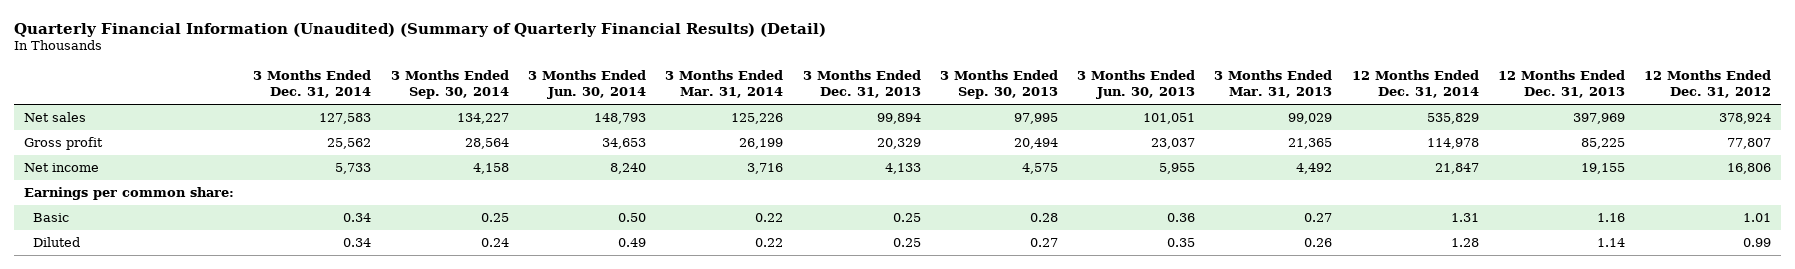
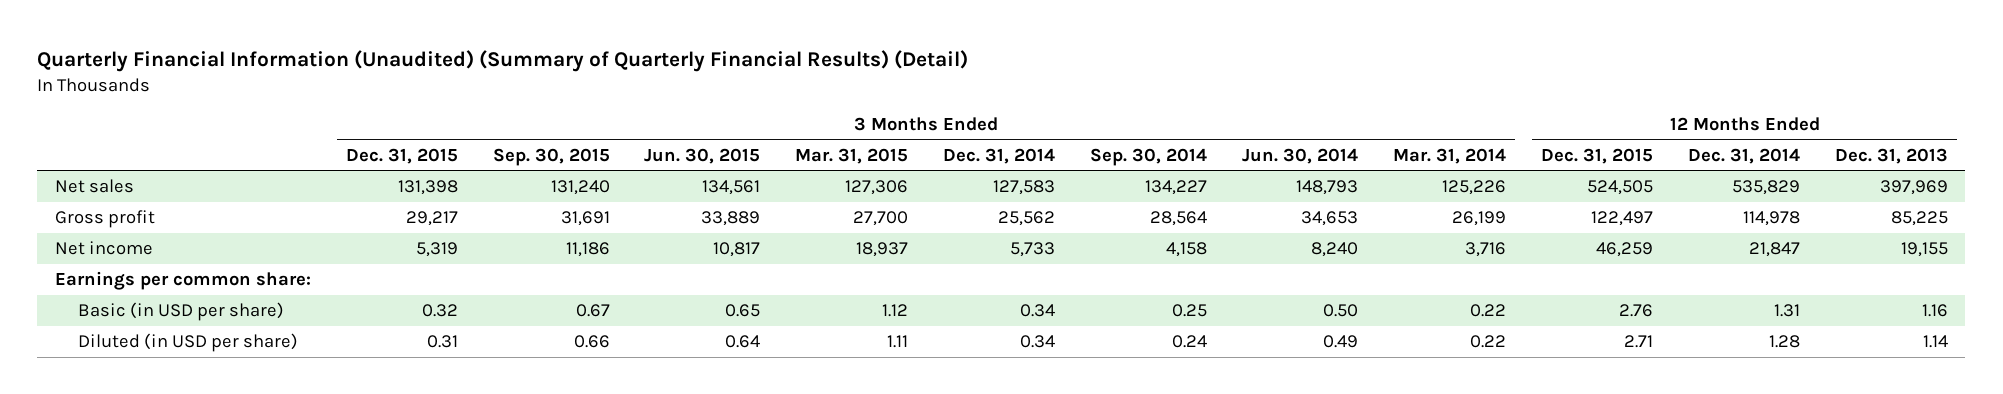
[802,70,921,99] 3 Months Ended Dec. 31, 2013 -> none
[939,70,1058,100] 3 Months Ended Sep. 30, 2013 -> none
[1077,70,1196,100] 3 Months Ended Jun. 30, 2013 -> none
[1214,70,1333,99] 3 Months Ended Mar. 31, 2013 -> none
[1644,70,1772,99] 12 Months Ended Dec. 31, 2012 -> none
none -> [345,147,458,164] Dec. 31, 2015
none -> [492,147,610,166] Sep. 30, 2015
none -> [644,147,761,164] Jun. 30, 2015
none -> [795,147,909,164] Mar. 31, 2015
none -> [1541,147,1654,164] Dec. 31, 2015
[32,213,69,223] Basic -> [78,302,285,322] Basic (in USD per share)
[32,237,80,248] Diluted -> [78,333,299,353] Diluted (in USD per share)

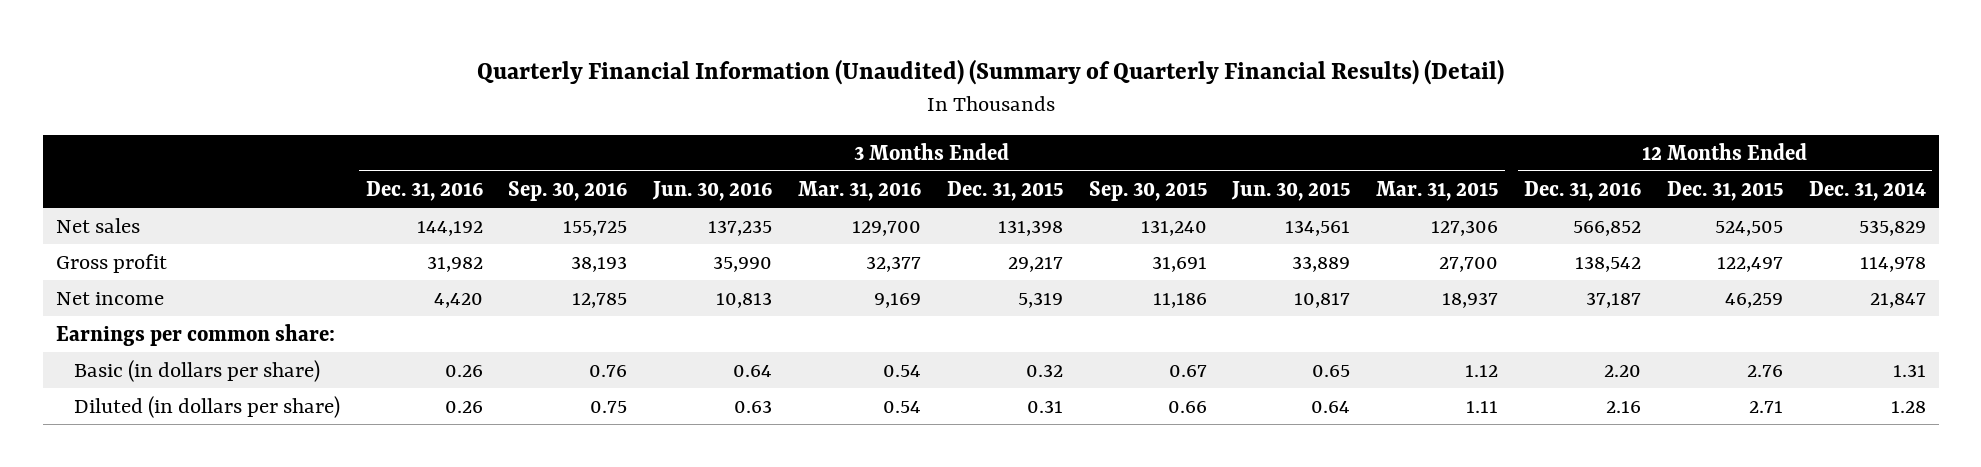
[943,147,1056,164] Dec. 31, 2014 -> none
[1090,147,1208,166] Sep. 30, 2014 -> none
[1242,147,1359,164] Jun. 30, 2014 -> none
[1393,147,1507,164] Mar. 31, 2014 -> none
[1834,147,1948,164] Dec. 31, 2013 -> none
none -> [365,180,483,201] Dec. 31, 2016
none -> [508,180,628,201] Sep. 30, 2016
none -> [652,180,773,201] Jun. 30, 2016
none -> [797,180,921,201] Mar. 31, 2016
none -> [1524,180,1642,201] Dec. 31, 2016
[78,302,285,322] Basic (in USD per share) -> [73,359,320,382] Basic (in dollars per share)
[78,333,299,353] Diluted (in USD per share) -> [73,395,340,418] Diluted (in dollars per share)

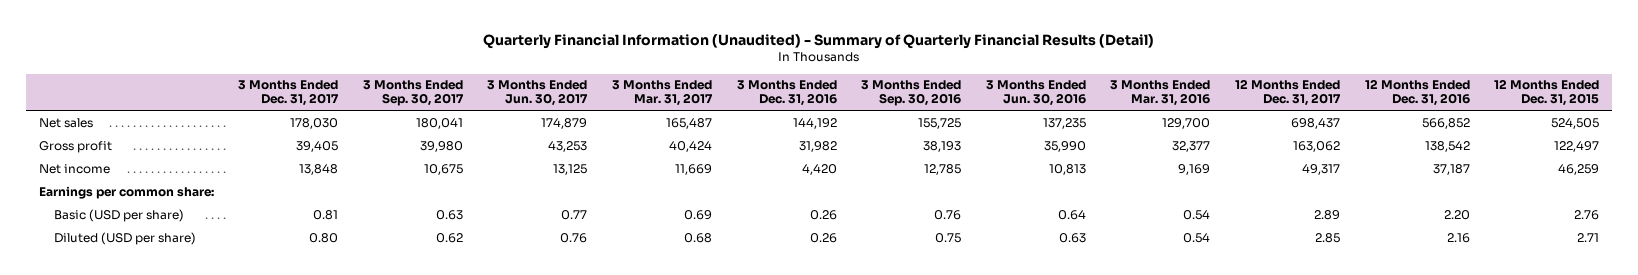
[476,59,1504,86] Quarterly Financial Information (Unaudited) (Summary of Quarterly Financial Results) (Detail) -> [482,34,1154,50] Quarterly Financial Information (Unaudited) - Summary of Quarterly Financial Results (Detail)
[946,180,1063,201] Dec. 31, 2015 -> none
[1088,180,1207,201] Sep. 30, 2015 -> none
[1231,180,1351,201] Jun. 30, 2015 -> none
[1376,180,1499,201] Mar. 31, 2015 -> none
[1808,180,1926,201] Dec. 31, 2014 -> none
none -> [238,80,340,107] 3 Months Ended Dec. 31, 2017
none -> [362,80,464,107] 3 Months Ended Sep. 30, 2017
none -> [487,80,589,107] 3 Months Ended Jun. 30, 2017
none -> [612,80,714,107] 3 Months Ended Mar. 31, 2017
none -> [1235,79,1342,107] 12 Months Ended Dec. 31, 2017
[73,359,320,382] Basic (in dollars per share) -> [53,208,184,222] Basic (USD per share)
[73,395,340,418] Diluted (in dollars per share) -> [53,231,196,245] Diluted (USD per share)

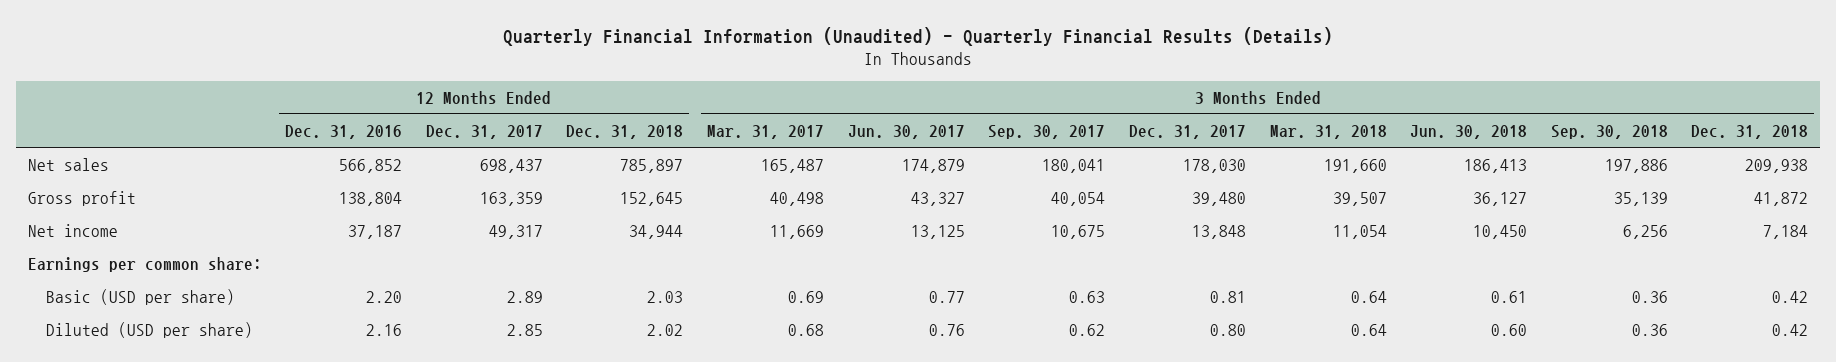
[482,34,1154,50] Quarterly Financial Information (Unaudited) - Summary of Quarterly Financial Results (Detail) -> [503,26,1334,46] Quarterly Financial Information (Unaudited) - Quarterly Financial Results (Details)
[736,80,837,107] 3 Months Ended Dec. 31, 2016 -> none
[861,80,962,107] 3 Months Ended Sep. 30, 2016 -> none
[985,80,1086,107] 3 Months Ended Jun. 30, 2016 -> none
[1110,80,1211,107] 3 Months Ended Mar. 31, 2016 -> none
[1494,79,1600,107] 12 Months Ended Dec. 31, 2015 -> none
none -> [566,124,684,139] Dec. 31, 2018
none -> [1269,124,1387,139] Mar. 31, 2018
none -> [1410,124,1528,139] Jun. 30, 2018
none -> [1550,124,1668,139] Sep. 30, 2018
none -> [1691,124,1809,139] Dec. 31, 2018
[296,140,339,152] 39,405 -> [1191,191,1246,206] 39,480
[419,140,463,152] 39,980 -> [1051,191,1106,206] 40,054
[548,140,588,152] 43,253 -> [910,191,965,206] 43,327
[669,140,713,152] 40,424 -> [770,191,825,206] 40,498
[1293,140,1341,152] 163,062 -> [479,191,543,206] 163,359
[1424,140,1470,152] 138,542 -> [339,191,403,206] 138,804

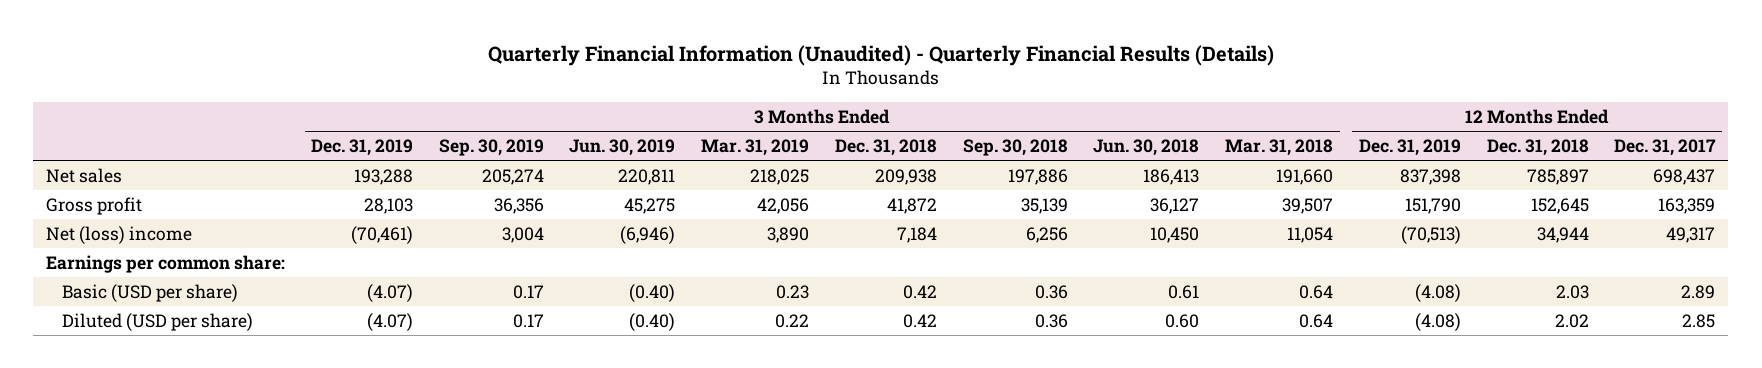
[285,124,403,139] Dec. 31, 2016 -> none
[707,124,825,139] Mar. 31, 2017 -> none
[847,124,965,139] Jun. 30, 2017 -> none
[988,124,1106,139] Sep. 30, 2017 -> none
[1128,124,1246,139] Dec. 31, 2017 -> none
none -> [310,138,413,156] Dec. 31, 2019
none -> [438,138,544,156] Sep. 30, 2019
none -> [569,138,676,156] Jun. 30, 2019
none -> [701,138,810,156] Mar. 31, 2019
none -> [1358,138,1461,156] Dec. 31, 2019
[27,223,118,237] Net income -> [46,225,193,244] Net (loss) income

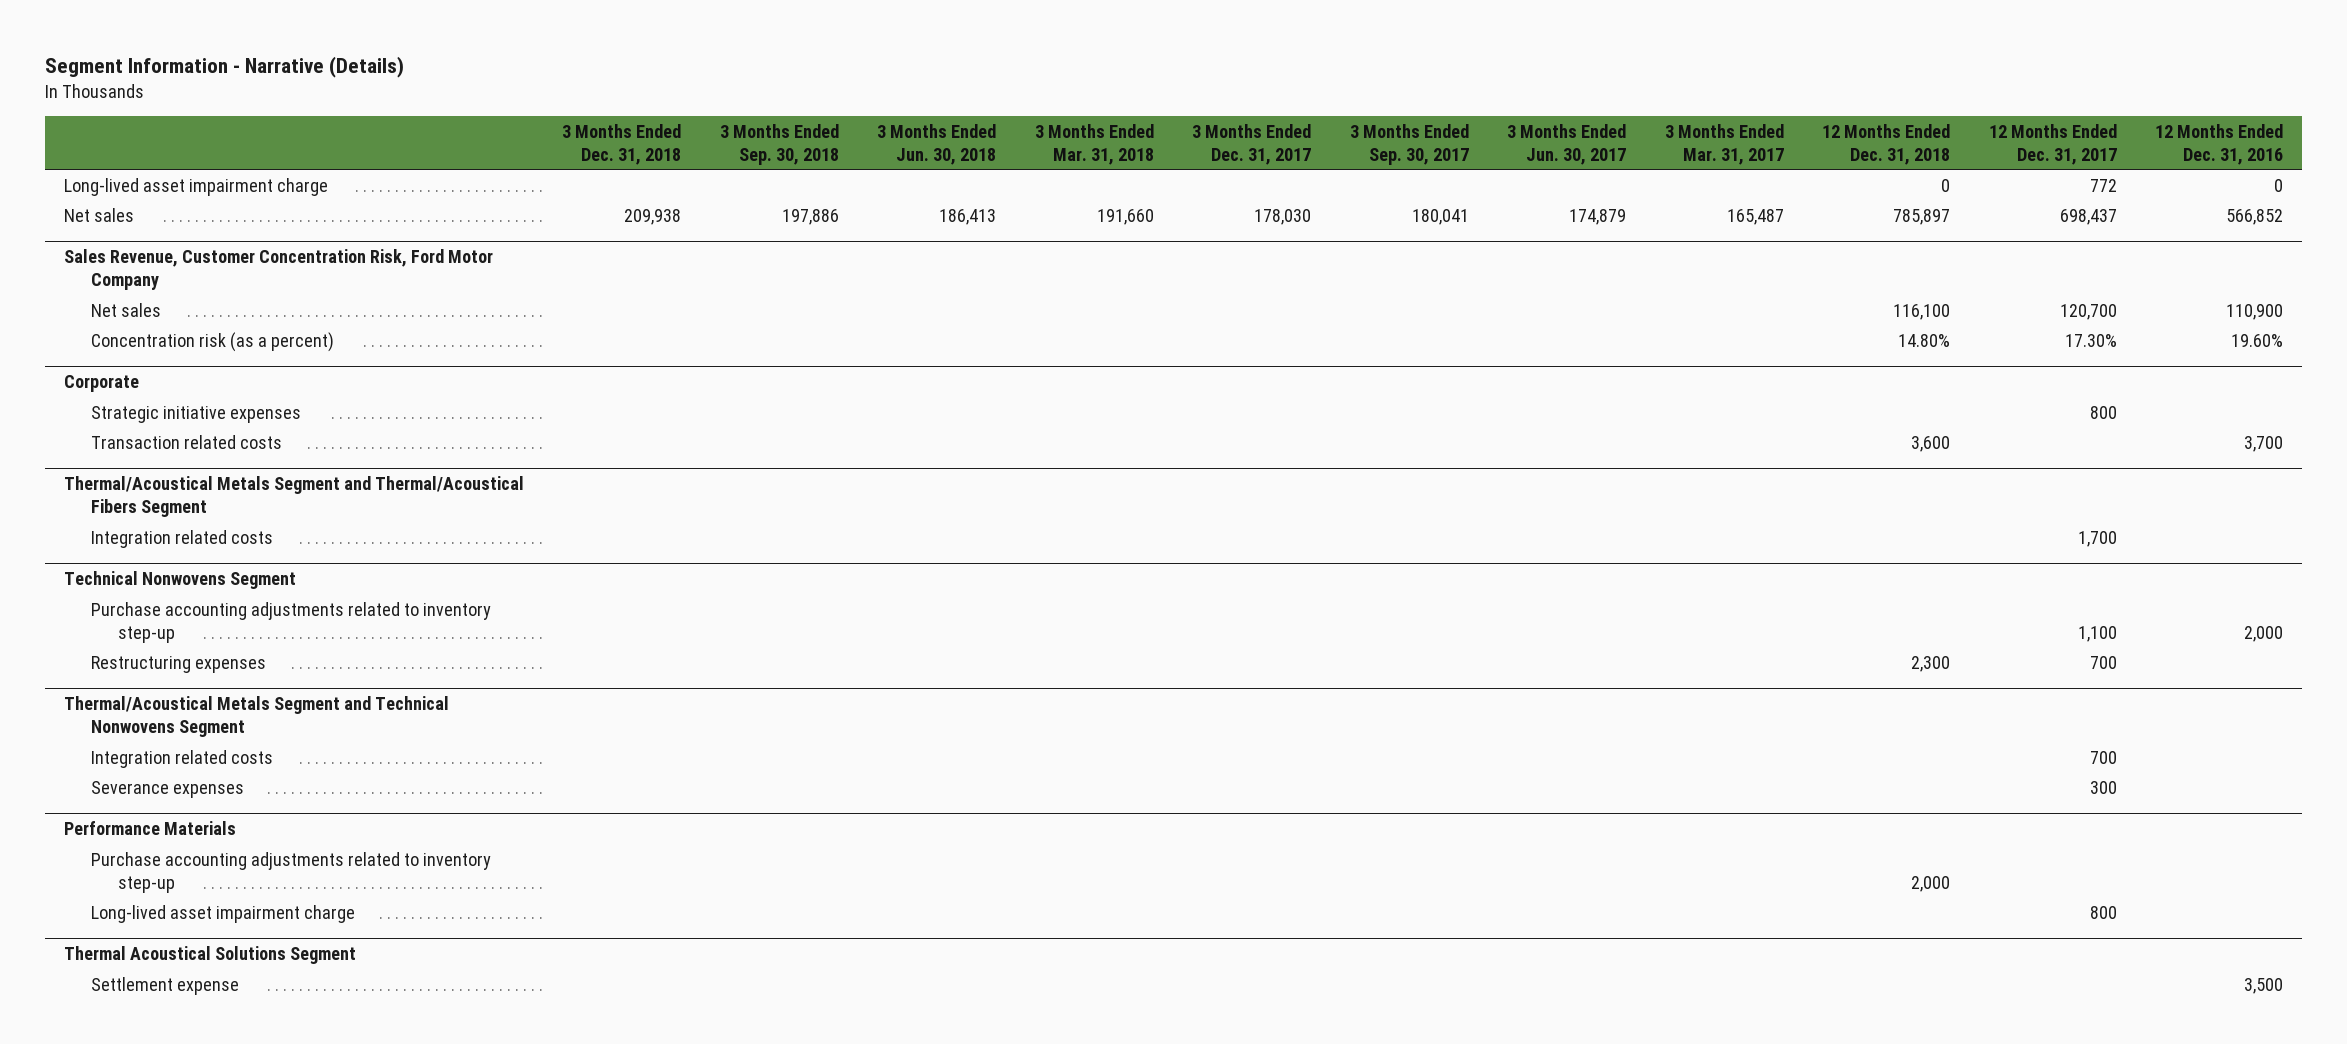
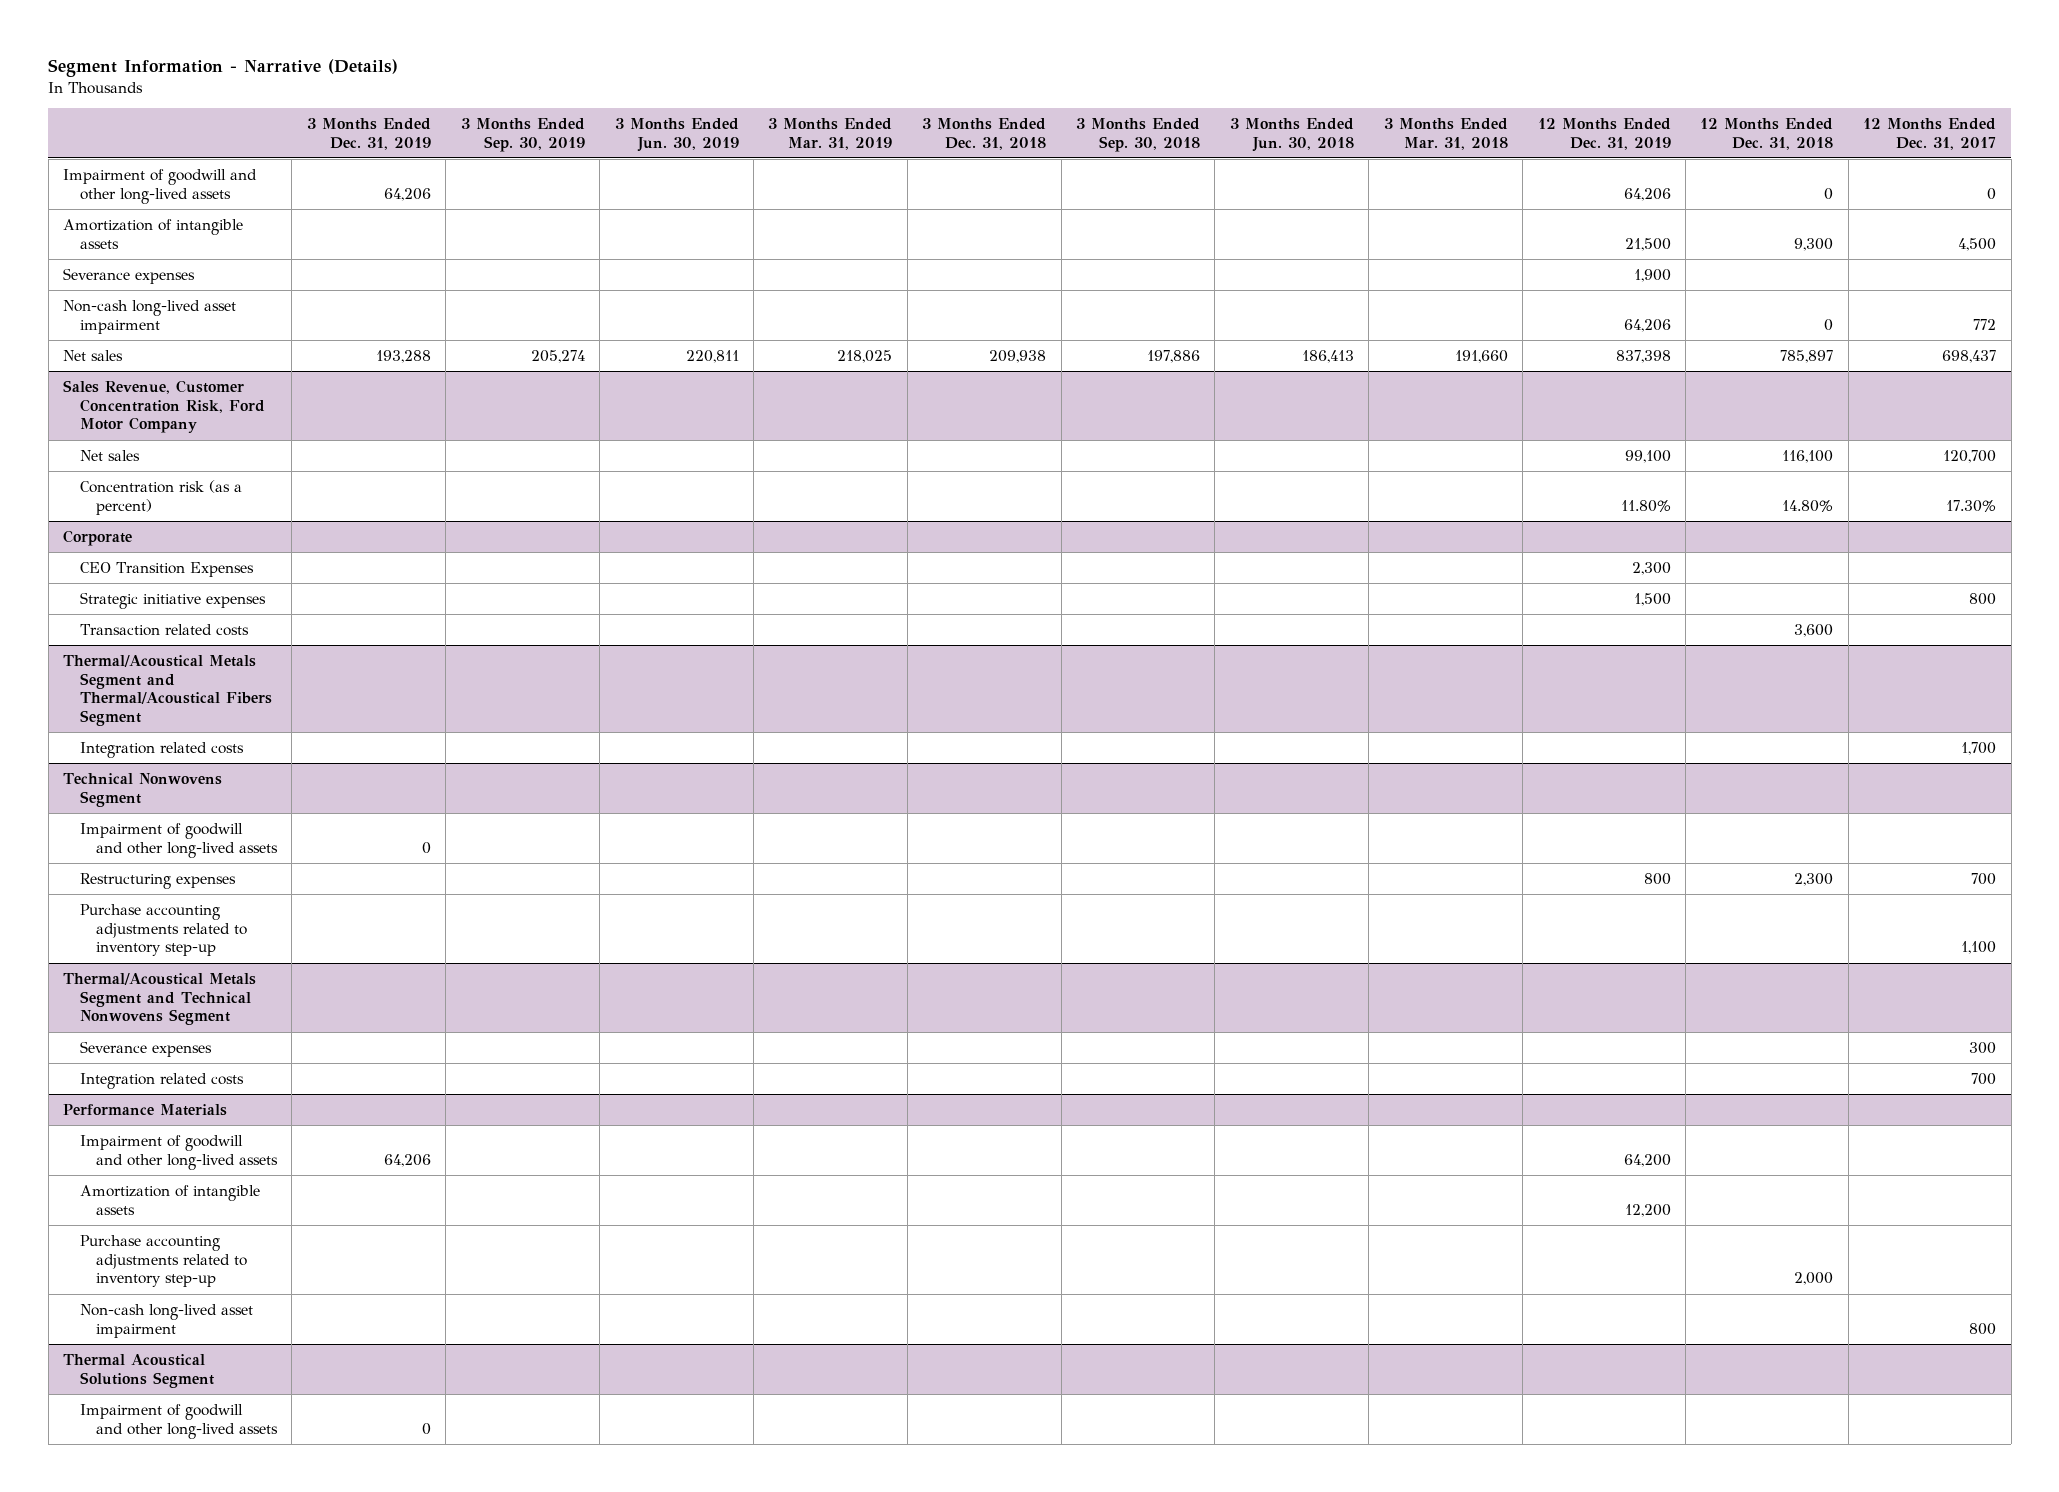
[1192,123,1312,165] 3 Months Ended Dec. 31, 2017 -> none
[1349,123,1469,165] 3 Months Ended Sep. 30, 2017 -> none
[1507,123,1627,165] 3 Months Ended Jun. 30, 2017 -> none
[1664,123,1784,165] 3 Months Ended Mar. 31, 2017 -> none
[2155,123,2284,165] 12 Months Ended Dec. 31, 2016 -> none
none -> [306,117,431,150] 3 Months Ended Dec. 31, 2019
none -> [460,117,585,152] 3 Months Ended Sep. 30, 2019
none -> [614,117,739,152] 3 Months Ended Jun. 30, 2019
none -> [768,117,893,150] 3 Months Ended Mar. 31, 2019
none -> [1537,117,1671,150] 12 Months Ended Dec. 31, 2019
none -> [63,168,258,204] Impairment of goodwill and other long-lived assets
none -> [63,218,244,249] Amortization of intangible assets
none -> [63,267,196,284] Severance expenses
[64,177,329,196] Long-lived asset impairment charge -> [63,299,237,334] Non-cash long-lived asset impairment
none -> [79,561,254,577] CEO Transition Expenses
none -> [79,822,279,858] Impairment of goodwill and other long-lived assets
[90,601,491,643] Purchase accounting adjustments related to inventory step-up -> [79,903,248,957] Purchase accounting adjustments related to inventory step-up
[90,749,273,768] Integration related costs -> [79,1072,244,1089] Integration related costs
none -> [79,1134,279,1170] Impairment of goodwill and other long-lived assets
none -> [79,1184,260,1215] Amortization of intangible assets
[90,904,355,923] Long-lived asset impairment charge -> [79,1303,253,1338] Non-cash long-lived asset impairment
[90,976,239,995] Settlement expense -> none
none -> [79,1403,279,1439] Impairment of goodwill and other long-lived assets

